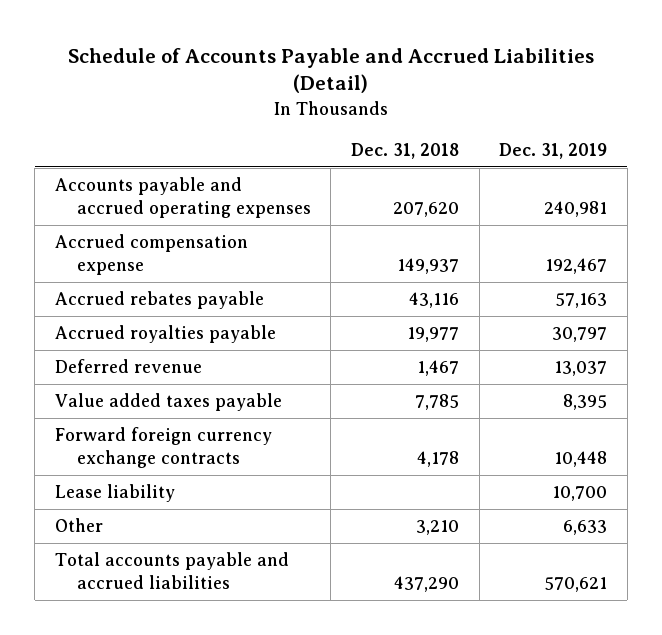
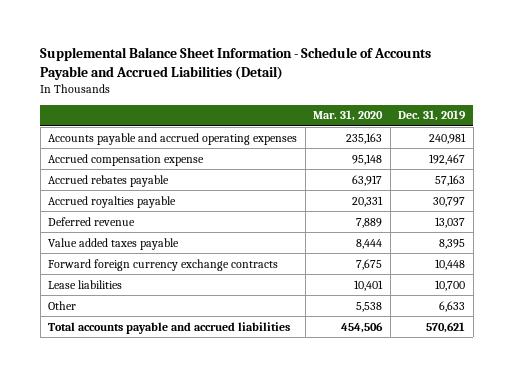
[68,47,595,94] Schedule of Accounts Payable and Accrued Liabilities (Detail) -> [40,47,432,80] Supplemental Balance Sheet Information - Schedule of Accounts Payable and Accrued Liabilities (Detail)
[350,142,459,159] Dec. 31, 2018 -> none
none -> [313,110,384,122] Mar. 31, 2020
[55,484,176,503] Lease liability -> none
none -> [48,279,123,289] Lease liabilities

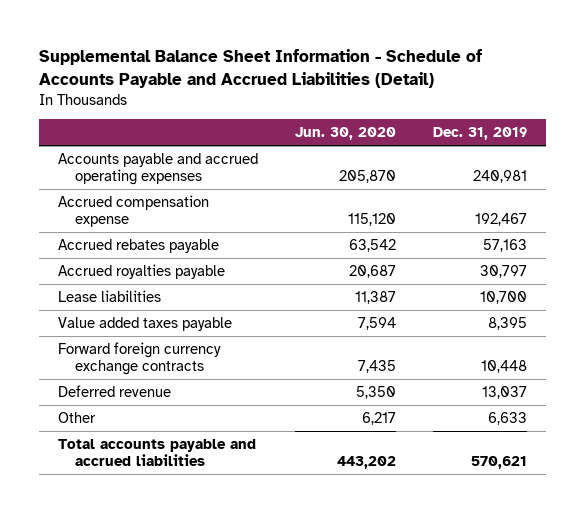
[313,110,384,122] Mar. 31, 2020 -> none
none -> [295,127,397,141] Jun. 30, 2020
[48,279,123,289] Lease liabilities -> [58,289,162,302] Lease liabilities
[48,216,136,226] Deferred revenue -> [58,384,172,397] Deferred revenue

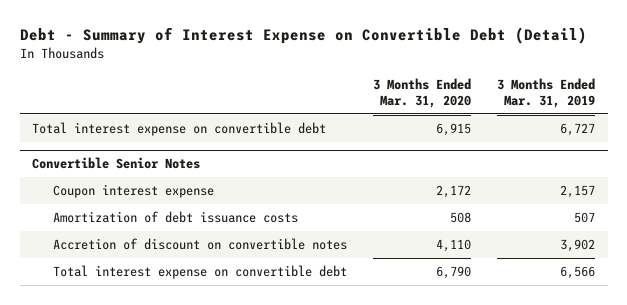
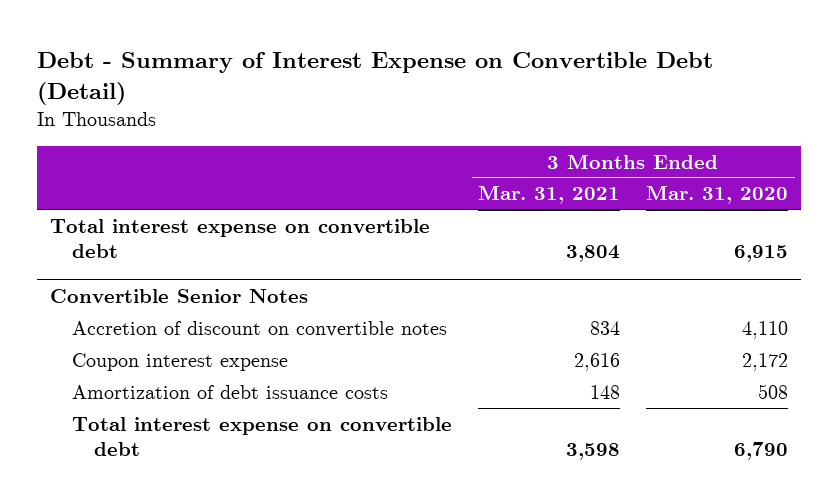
[496,77,595,108] 3 Months Ended Mar. 31, 2019 -> none
none -> [478,185,621,205] Mar. 31, 2021
[53,237,348,250] Accretion of discount on convertible notes -> [71,320,447,337] Accretion of discount on convertible notes

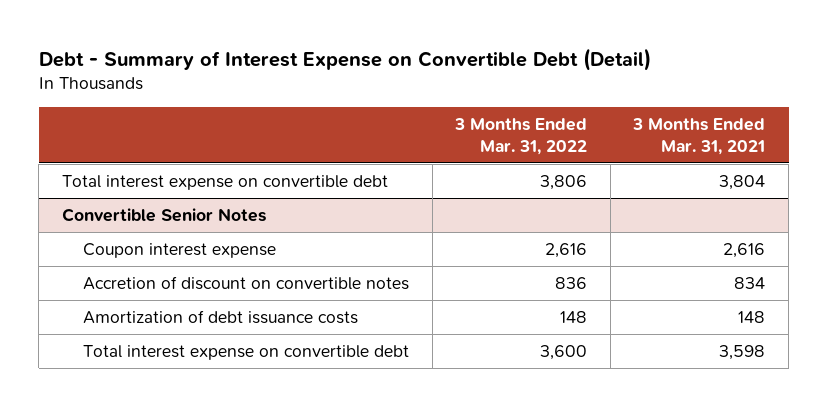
[646,185,789,205] Mar. 31, 2020 -> none
none -> [454,117,588,155] 3 Months Ended Mar. 31, 2022
[71,320,447,337] Accretion of discount on convertible notes -> [83,275,410,290] Accretion of discount on convertible notes

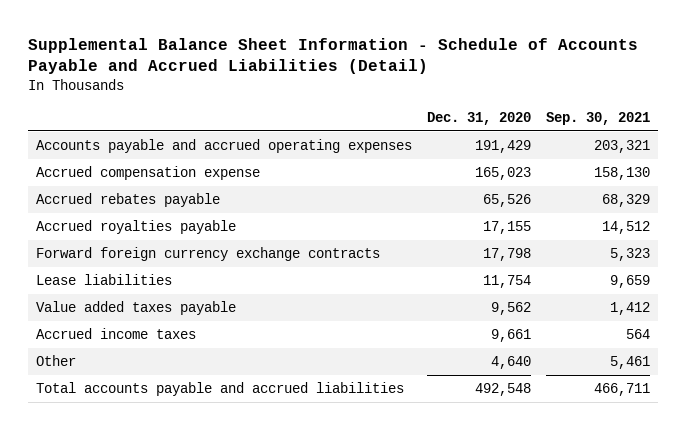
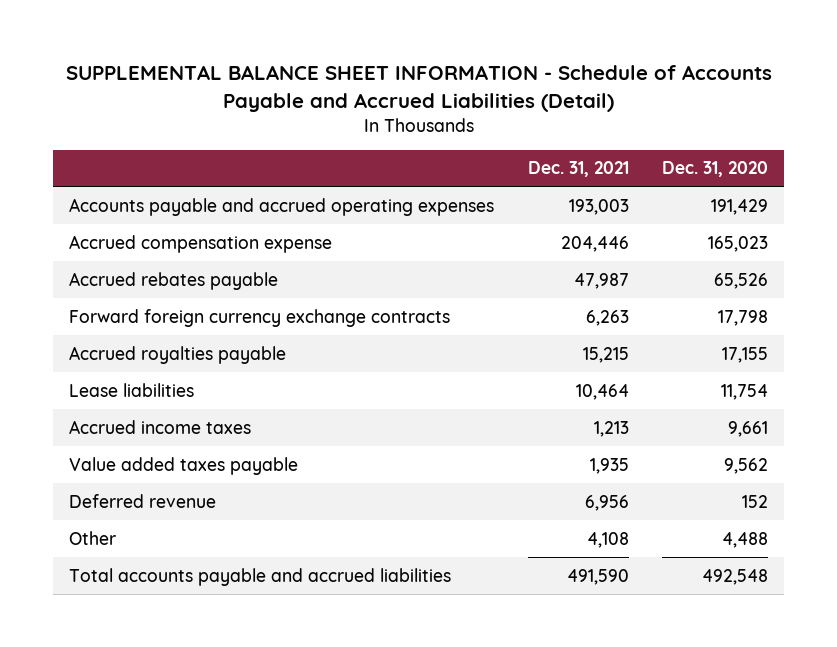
[28,37,639,75] Supplemental Balance Sheet Information - Schedule of Accounts Payable and Accrued Liabilities (Detail) -> [65,65,772,112] SUPPLEMENTAL BALANCE SHEET INFORMATION - Schedule of Accounts Payable and Accrued Liabilities (Detail)
[546,111,651,125] Sep. 30, 2021 -> none
none -> [527,161,629,178] Dec. 31, 2021
[35,219,236,234] Accrued royalties payable -> [69,345,287,364] Accrued royalties payable
[35,300,236,315] Value added taxes payable -> [69,456,299,475] Value added taxes payable
none -> [69,493,217,508] Deferred revenue
[491,355,532,369] 4,640 -> [721,531,768,548] 4,488

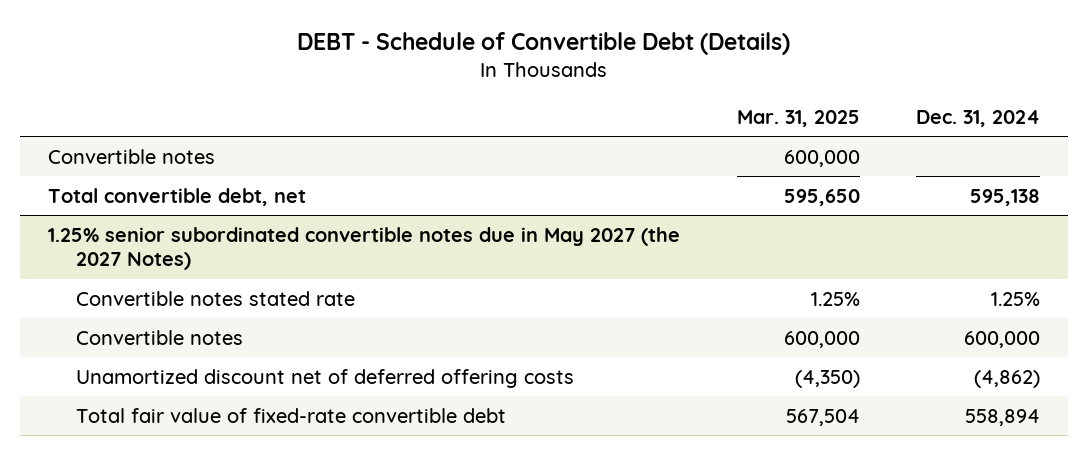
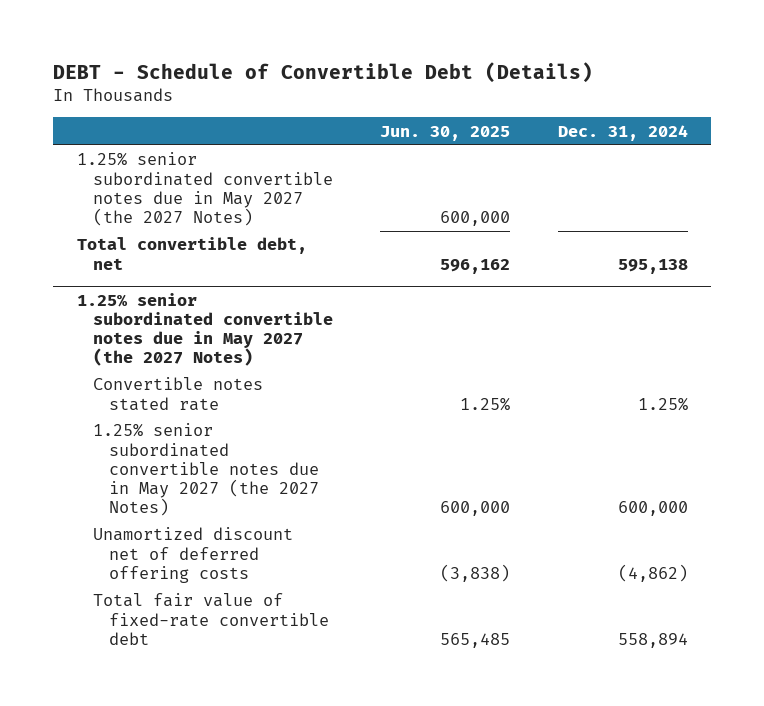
[736,109,860,127] Mar. 31, 2025 -> none
none -> [380,125,511,141] Jun. 30, 2025
[47,148,215,164] Convertible notes -> [76,152,333,226] 1.25% senior subordinated convertible notes due in May 2027 (the 2027 Notes)
[75,329,243,345] Convertible notes -> [92,423,319,516] 1.25% senior subordinated convertible notes due in May 2027 (the 2027 Notes)

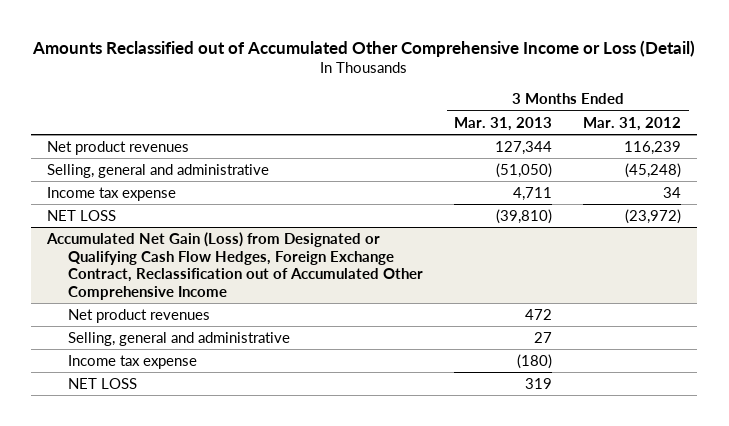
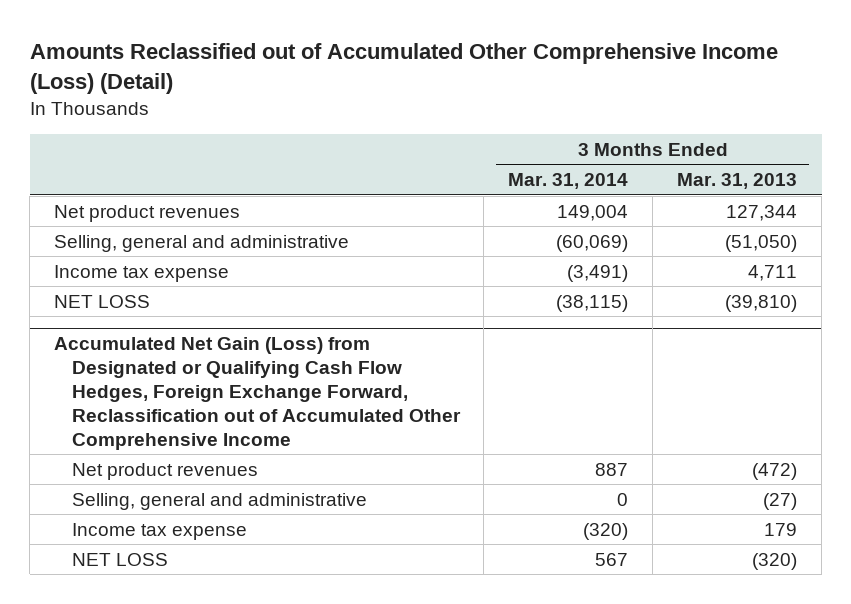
[32,39,696,57] Amounts Reclassified out of Accumulated Other Comprehensive Income or Loss (Detail) -> [29,43,778,95] Amounts Reclassified out of Accumulated Other Comprehensive Income (Loss) (Detail)
[583,116,682,131] Mar. 31, 2012 -> none
none -> [508,173,629,190] Mar. 31, 2014
[46,231,424,300] Accumulated Net Gain (Loss) from Designated or Qualifying Cash Flow Hedges, Foreign Exchange Contract, Reclassification out of Accumulated Other Comprehensive Income -> [53,336,461,450] Accumulated Net Gain (Loss) from Designated or Qualifying Cash Flow Hedges, Foreign Exchange Forward, Reclassification out of Accumulated Other Comprehensive Income
[525,308,553,320] 472 -> [752,462,798,480] (472)
[534,331,553,343] 27 -> [763,492,798,510] (27)
[517,353,553,369] (180) -> [764,522,798,536] 179
[525,377,553,389] 319 -> [752,552,798,570] (320)

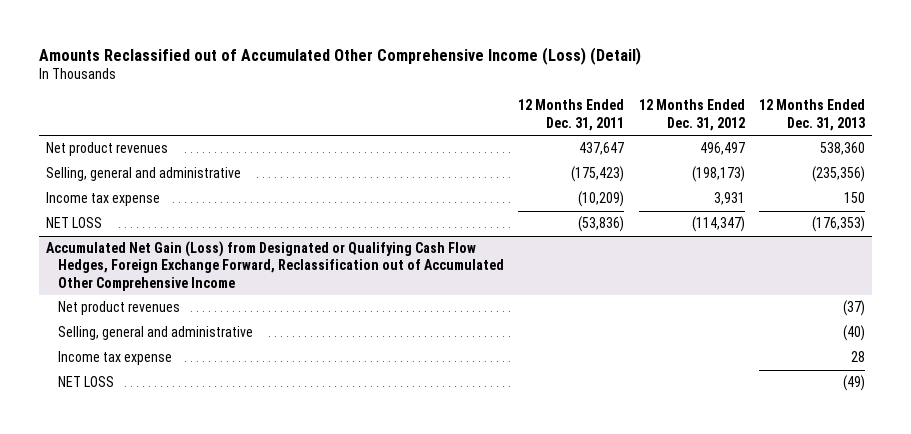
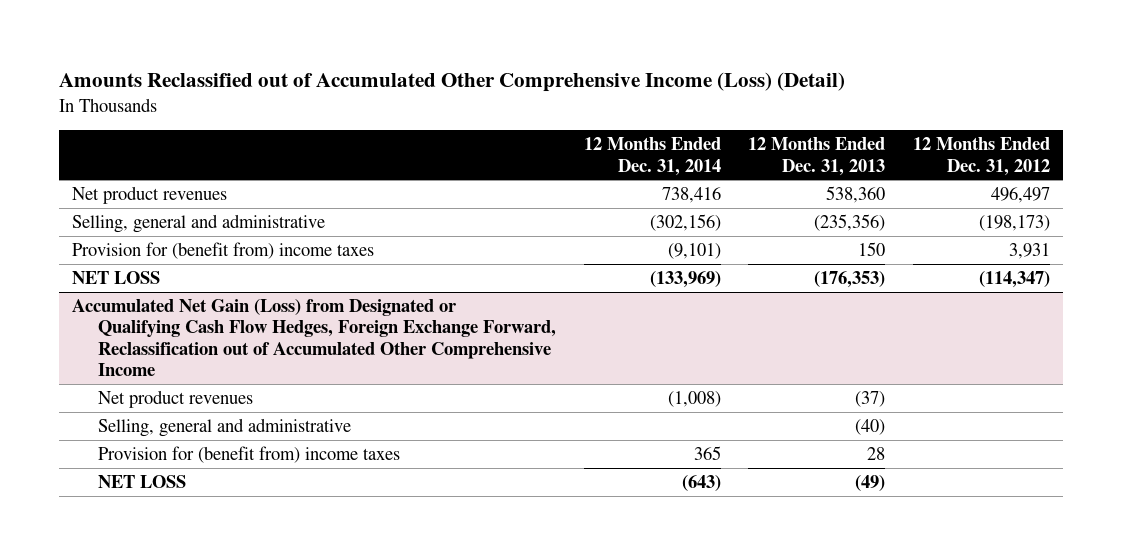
[518,99,625,131] 12 Months Ended Dec. 31, 2011 -> none
none -> [583,137,721,176] 12 Months Ended Dec. 31, 2014
[46,192,161,207] Income tax expense -> [72,241,375,259] Provision for (benefit from) income taxes
[57,351,172,366] Income tax expense -> [98,445,401,463] Provision for (benefit from) income taxes

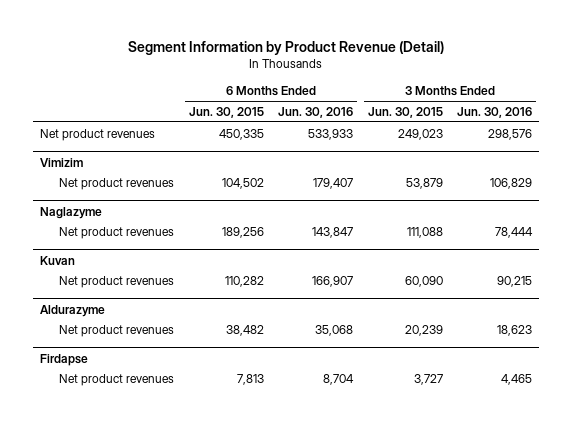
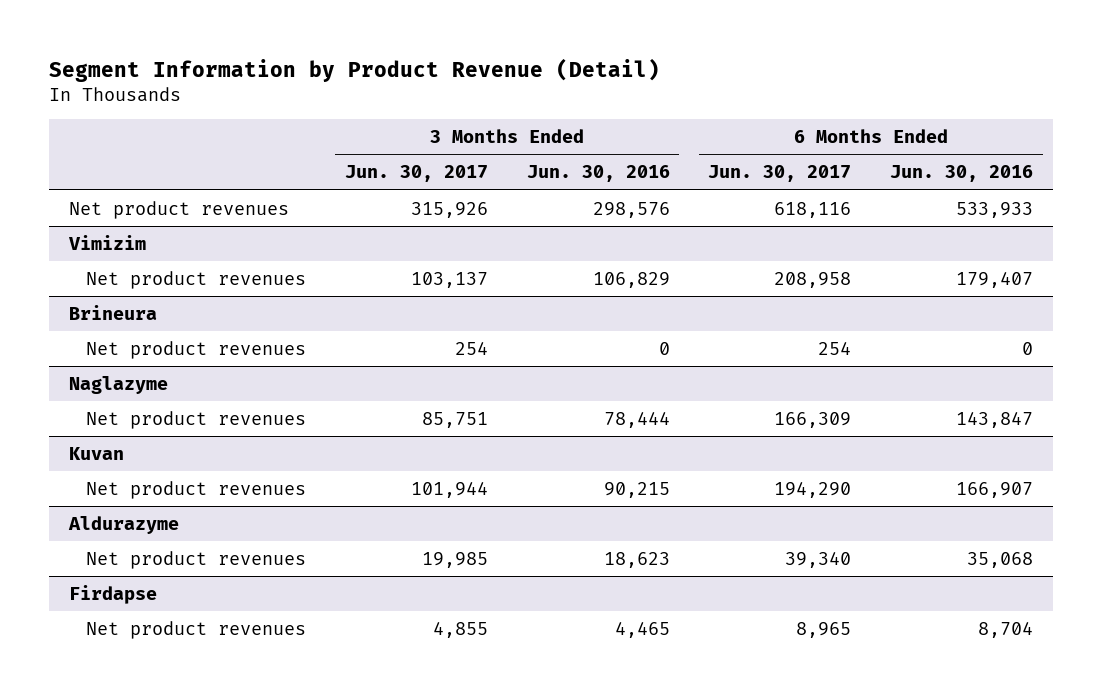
[188,106,264,118] Jun. 30, 2015 -> none
[367,106,443,118] Jun. 30, 2015 -> none
none -> [344,165,488,183] Jun. 30, 2017
none -> [708,165,852,183] Jun. 30, 2017
none -> [68,304,157,320] Brineura
none -> [85,340,306,359] Net product revenues

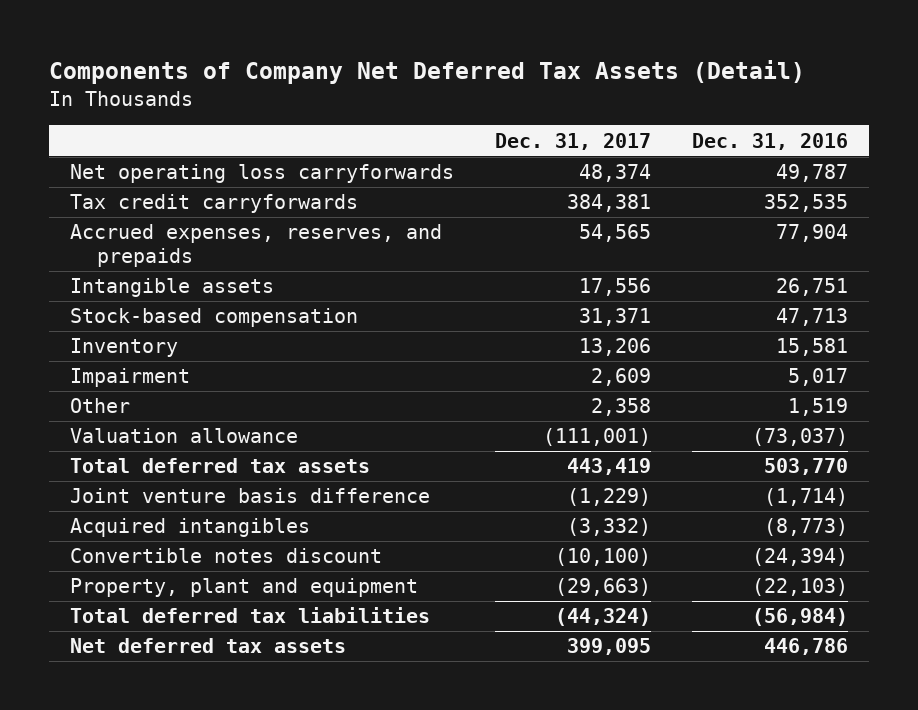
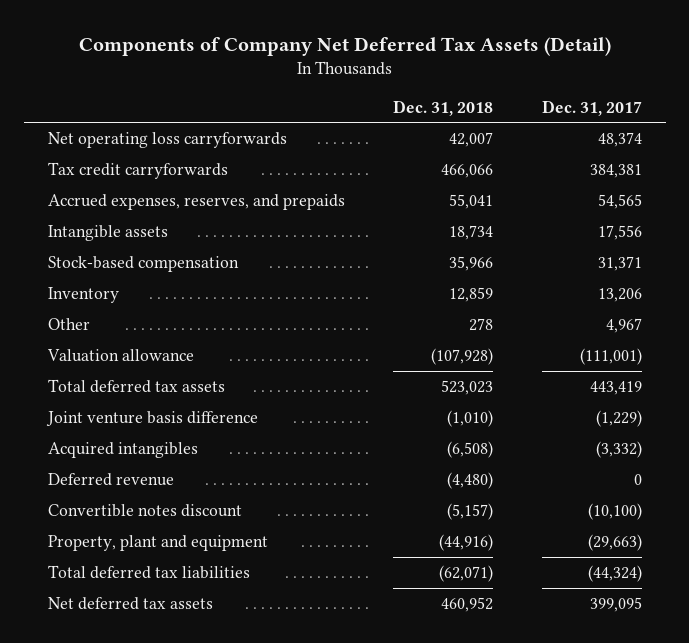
[692,132,849,150] Dec. 31, 2016 -> none
none -> [393,99,494,116] Dec. 31, 2018
[69,368,190,388] Impairment -> none
[590,398,651,417] 2,358 -> [605,318,642,334] 4,967
none -> [47,473,174,487] Deferred revenue

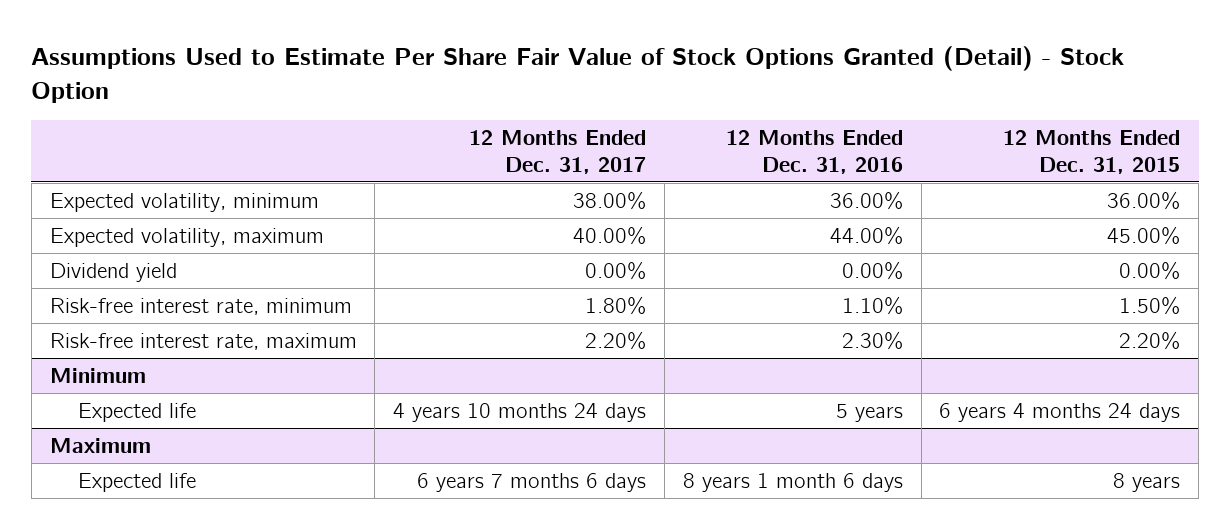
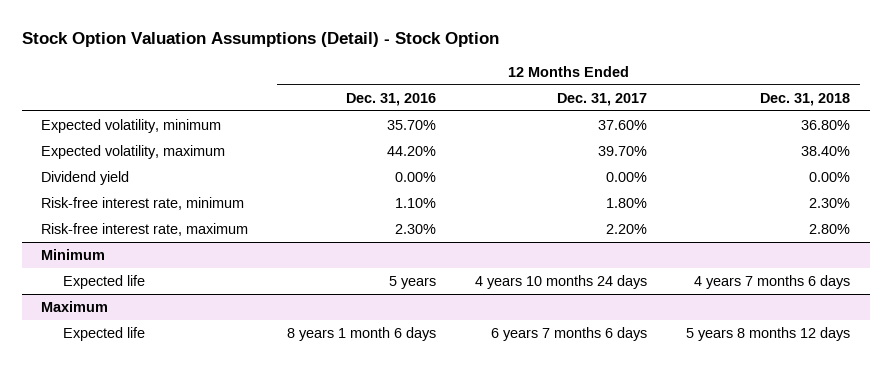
[31,45,1125,103] Assumptions Used to Estimate Per Share Fair Value of Stock Options Granted (Detail) - Stock Option -> [21,32,499,48] Stock Option Valuation Assumptions (Detail) - Stock Option
[1003,130,1181,174] 12 Months Ended Dec. 31, 2015 -> none
none -> [760,92,851,106] Dec. 31, 2018
[573,190,647,210] 38.00% -> [598,119,648,130] 37.60%
[829,190,903,210] 36.00% -> [387,119,437,130] 35.70%
[573,225,647,245] 40.00% -> [598,145,648,156] 39.70%
[829,225,903,245] 44.00% -> [387,145,437,156] 44.20%

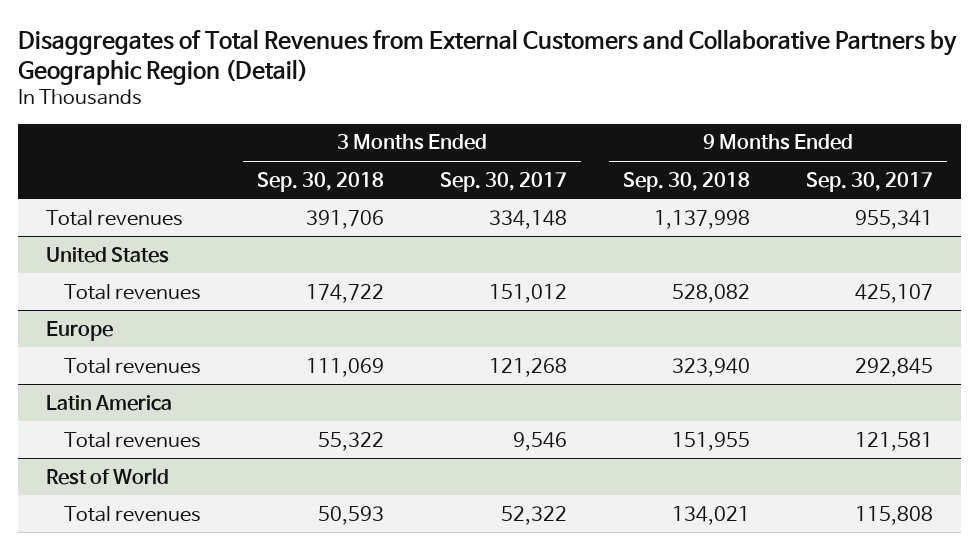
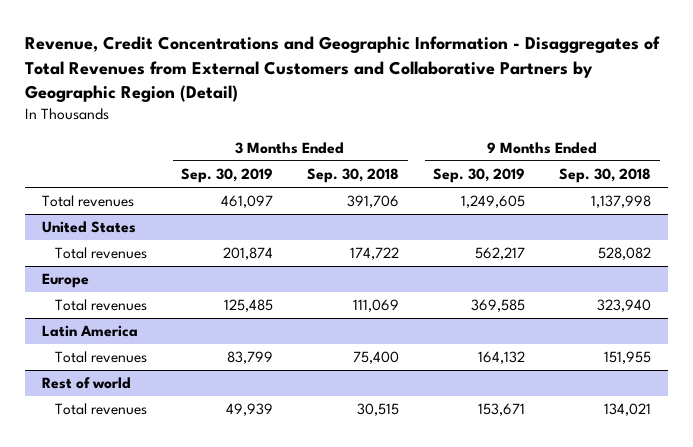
[17,28,957,85] Disaggregates of Total Revenues from External Customers and Collaborative Partners by Geographic Region (Detail) -> [25,36,661,102] Revenue, Credit Concentrations and Geographic Information - Disaggregates of Total Revenues from External Customers and Collaborative Partners by Geographic Region (Detail)
[440,171,568,192] Sep. 30, 2017 -> none
[806,171,934,192] Sep. 30, 2017 -> none
none -> [181,168,274,184] Sep. 30, 2019
none -> [433,168,526,184] Sep. 30, 2019
[318,431,385,451] 55,322 -> [353,351,400,365] 75,400
[45,467,169,485] Rest of World -> [42,377,132,390] Rest of world
[318,505,385,525] 50,593 -> [357,403,400,417] 30,515

